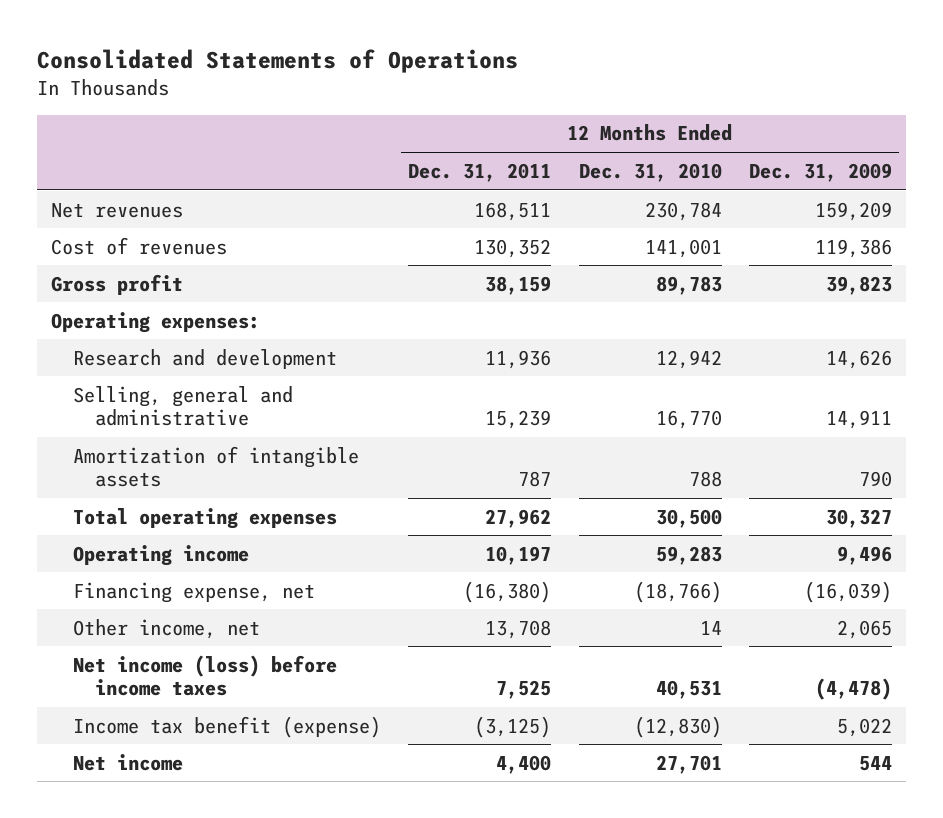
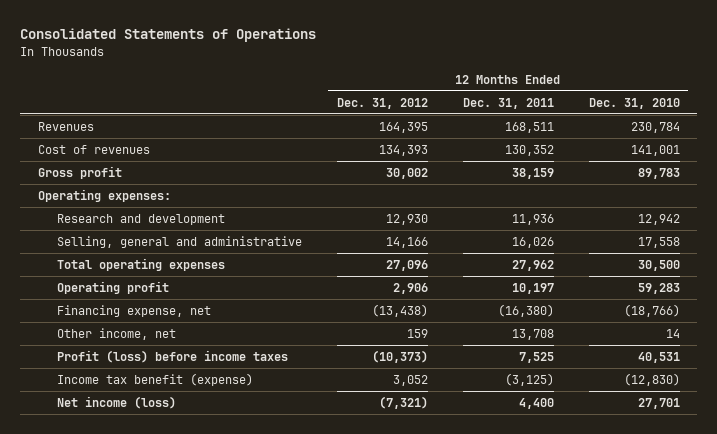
[749,162,893,182] Dec. 31, 2009 -> none
none -> [336,97,428,109] Dec. 31, 2012
[50,202,183,218] Net revenues -> [37,121,94,131] Revenues
[72,445,359,488] Amortization of intangible assets -> none
[485,410,552,430] 15,239 -> [511,236,554,248] 16,026
[655,410,722,430] 16,770 -> [637,236,680,248] 17,558
[72,544,249,566] Operating income -> [56,280,169,294] Operating profit
[72,654,337,697] Net income (loss) before income taxes -> [56,349,288,363] Profit (loss) before income taxes
[72,753,183,771] Net income -> [56,395,176,409] Net income (loss)

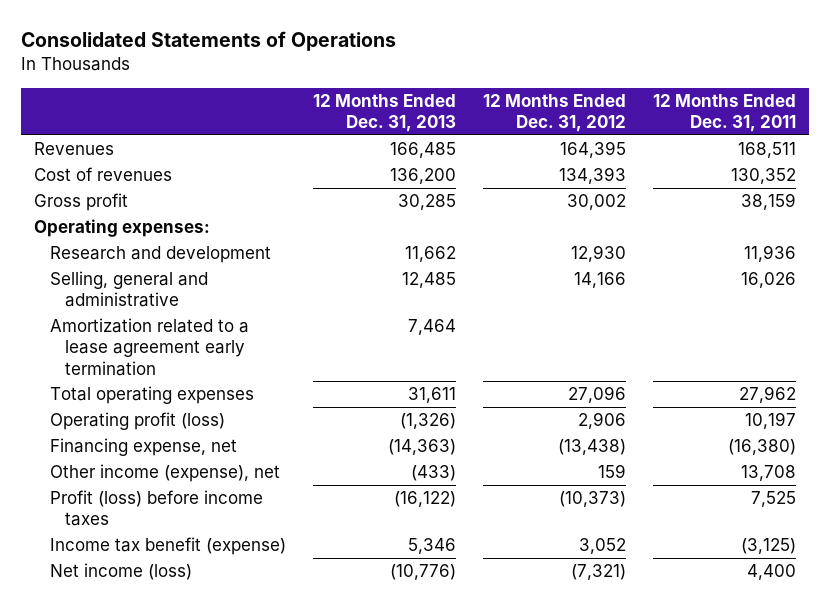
[588,97,680,109] Dec. 31, 2010 -> none
none -> [312,93,456,133] 12 Months Ended Dec. 31, 2013
none -> [49,318,249,376] Amortization related to a lease agreement early termination
[56,280,169,294] Operating profit -> [49,412,225,431] Operating profit (loss)
[56,327,176,340] Other income, net -> [49,464,280,483] Other income (expense), net

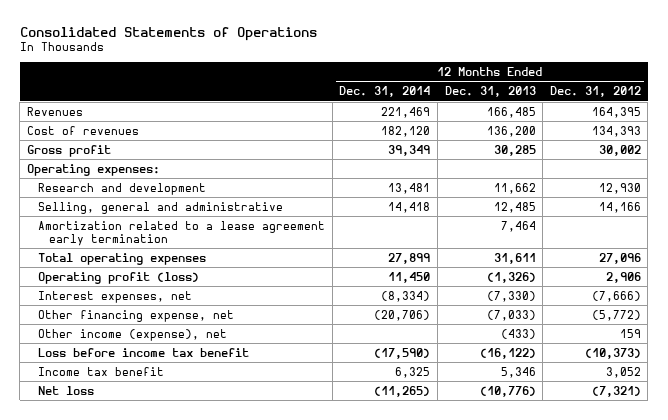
[652,93,796,133] 12 Months Ended Dec. 31, 2011 -> none
none -> [339,86,431,98] Dec. 31, 2014
none -> [38,290,193,303] Interest expenses, net
[49,438,237,457] Financing expense, net -> [38,309,235,322] Other financing expense, net
[387,439,456,456] (14,363) -> [486,309,536,321] (7,033)
[557,439,626,456] (13,438) -> [591,309,641,321] (5,772)
[49,490,263,527] Profit (loss) before income taxes -> [38,347,250,357] Loss before income tax benefit
[49,537,286,556] Income tax benefit (expense) -> [38,366,165,376] Income tax benefit
[49,563,192,581] Net income (loss) -> [38,385,95,395] Net loss

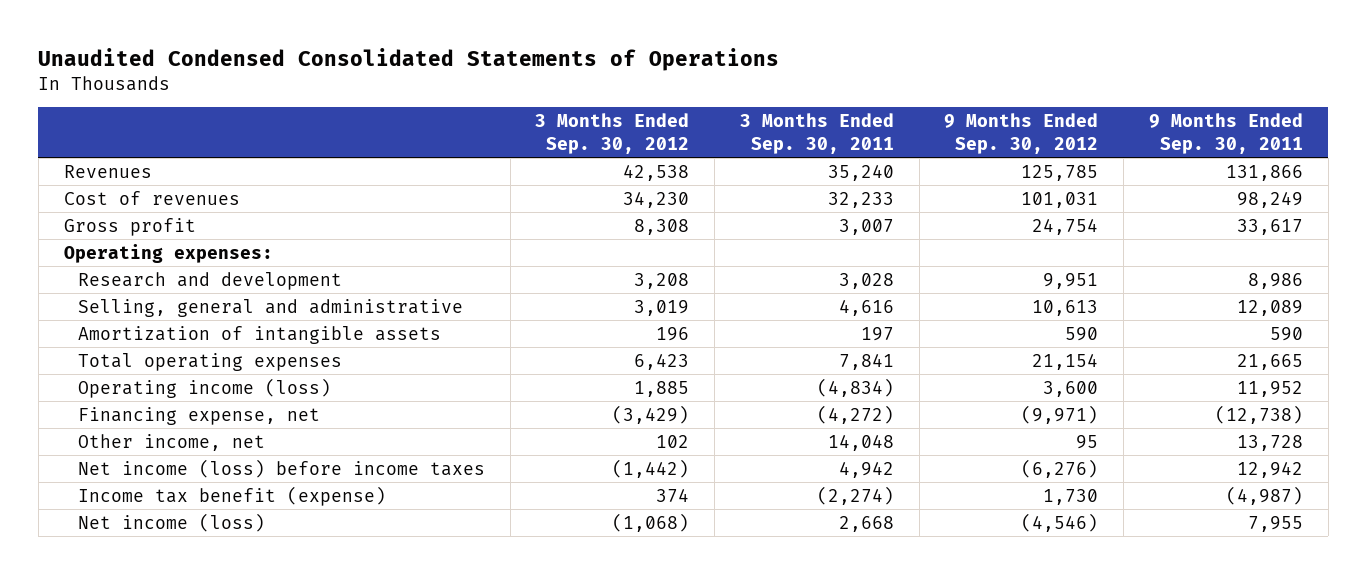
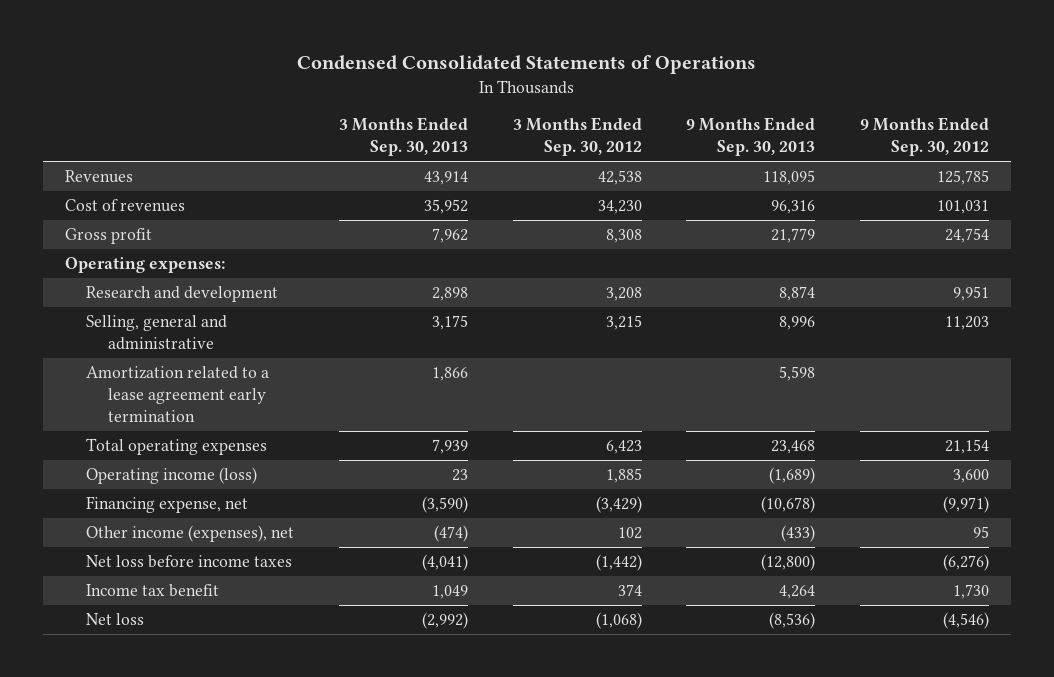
[38,47,780,71] Unaudited Condensed Consolidated Statements of Operations -> [296,55,756,75] Condensed Consolidated Statements of Operations
[739,112,894,154] 3 Months Ended Sep. 30, 2011 -> none
[1149,112,1304,154] 9 Months Ended Sep. 30, 2011 -> none
none -> [339,117,469,157] 3 Months Ended Sep. 30, 2013
none -> [686,117,816,157] 9 Months Ended Sep. 30, 2013
[77,325,441,344] Amortization of intangible assets -> none
[634,299,690,316] 3,019 -> [605,315,642,331] 3,215
[1032,299,1099,316] 10,613 -> [945,316,990,331] 11,203
none -> [86,366,270,423] Amortization related to a lease agreement early termination
[77,433,265,451] Other income, net -> [86,525,295,543] Other income (expenses), net
[77,458,485,478] Net income (loss) before income taxes -> [86,555,293,569] Net loss before income taxes
[77,485,386,506] Income tax benefit (expense) -> [86,584,220,598] Income tax benefit
[77,512,265,532] Net income (loss) -> [86,613,145,626] Net loss

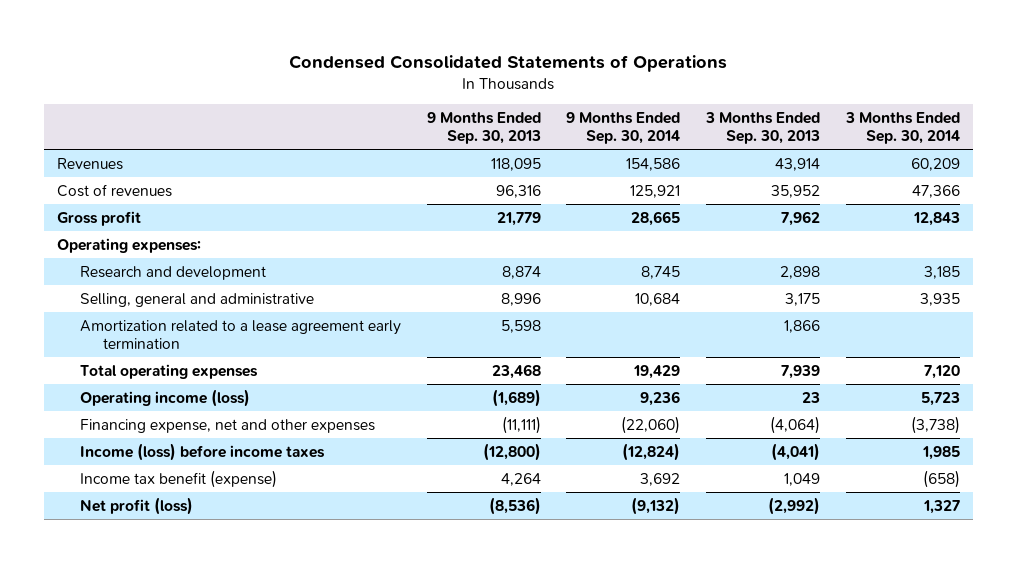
[512,117,642,157] 3 Months Ended Sep. 30, 2012 -> none
[860,117,990,157] 9 Months Ended Sep. 30, 2012 -> none
none -> [566,111,681,144] 9 Months Ended Sep. 30, 2014
none -> [845,111,961,144] 3 Months Ended Sep. 30, 2014
[86,525,295,543] Other income (expenses), net -> none
[86,496,249,514] Financing expense, net -> [79,418,375,433] Financing expense, net and other expenses
[422,496,469,514] (3,590) -> [770,415,821,434] (4,064)
[761,496,816,514] (10,678) -> [501,415,541,434] (11,111)
[86,555,293,569] Net loss before income taxes -> [79,442,325,461] Income (loss) before income taxes
[86,584,220,598] Income tax benefit -> [79,469,277,488] Income tax benefit (expense)
[86,613,145,626] Net loss -> [79,496,193,515] Net profit (loss)

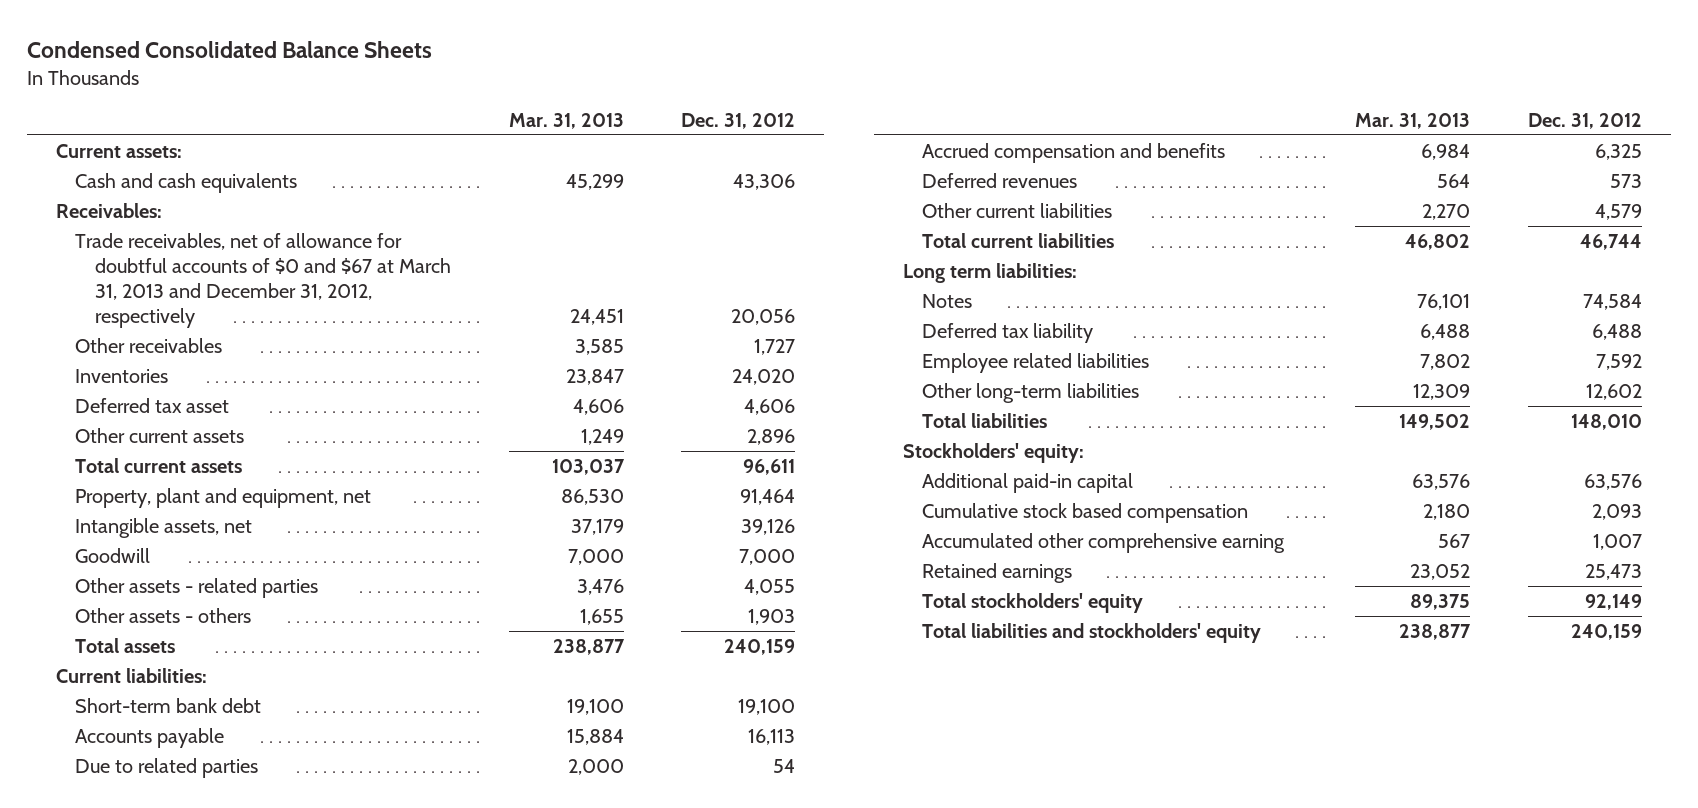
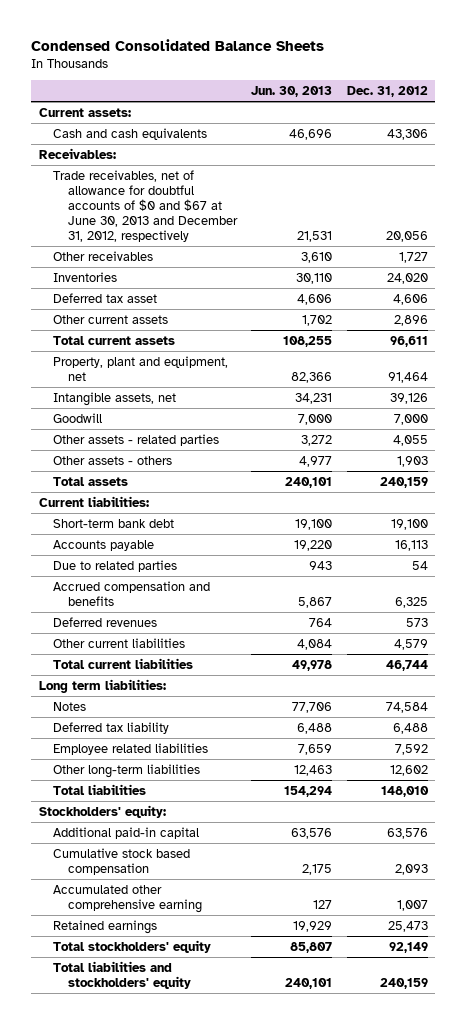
[508,112,624,129] Mar. 31, 2013 -> none
none -> [251,85,333,97] Jun. 30, 2013
[75,233,451,328] Trade receivables, net of allowance for doubtful accounts of $0 and $67 at March 31, 2013 and December 31, 2012, respectively -> [53,169,238,242] Trade receivables, net of allowance for doubtful accounts of $0 and $67 at June 30, 2013 and December 31, 2012, respectively

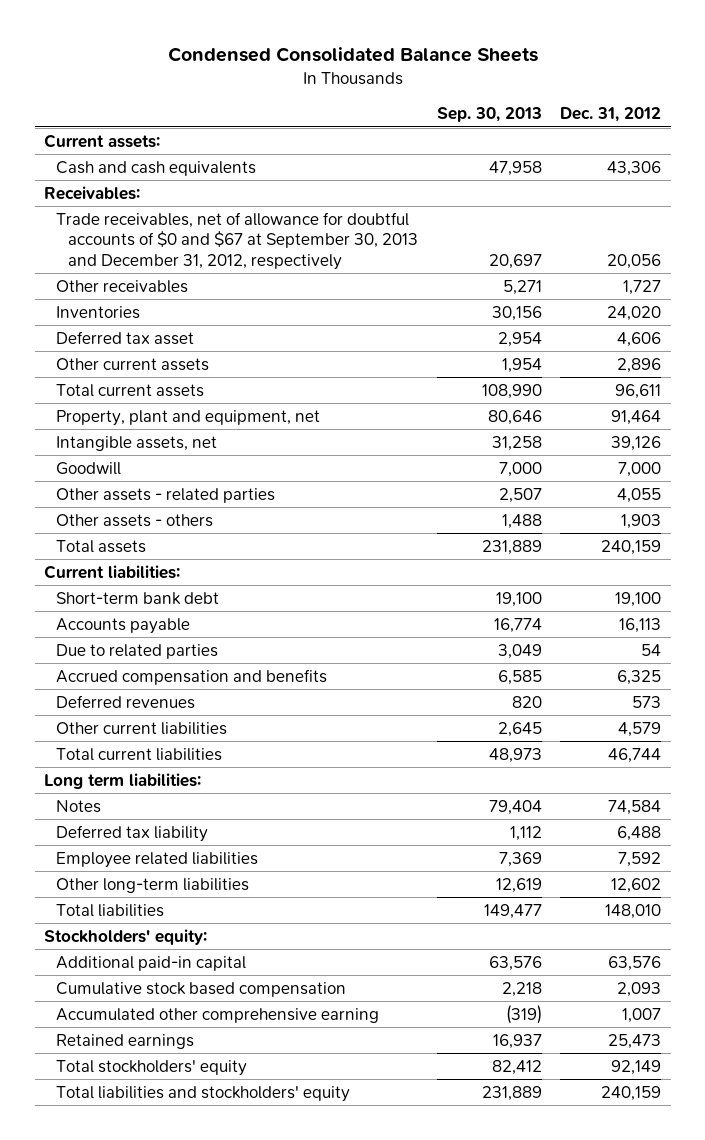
[251,85,333,97] Jun. 30, 2013 -> none
none -> [436,107,542,123] Sep. 30, 2013
[53,169,238,242] Trade receivables, net of allowance for doubtful accounts of $0 and $67 at June 30, 2013 and December 31, 2012, respectively -> [56,211,419,270] Trade receivables, net of allowance for doubtful accounts of $0 and $67 at September 30, 2013 and December 31, 2012, respectively

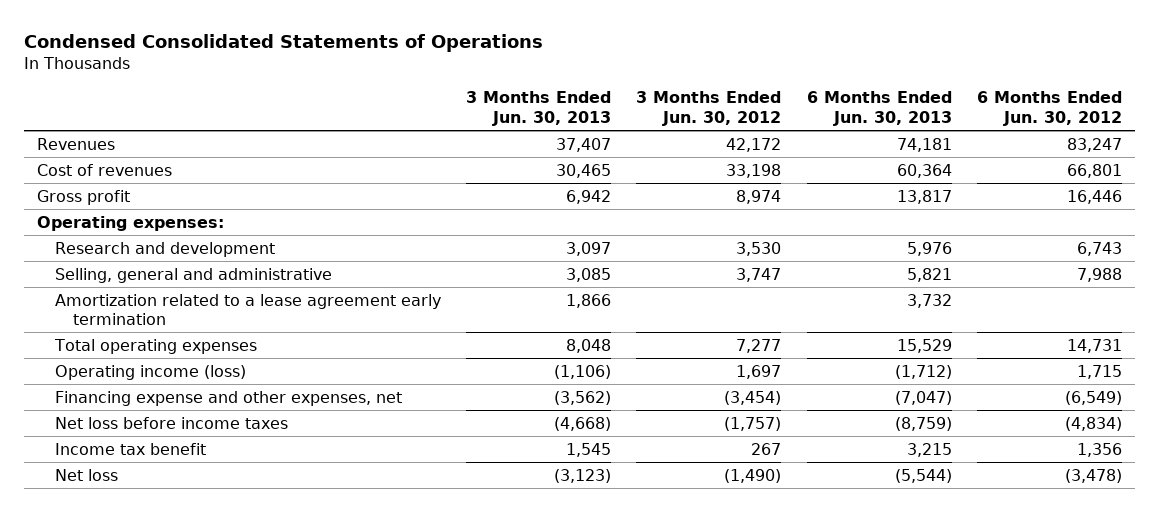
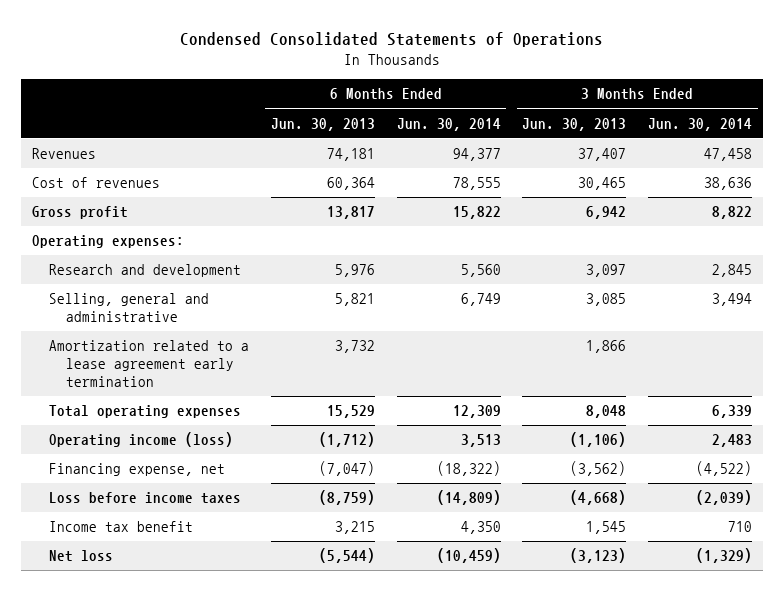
[636,91,782,126] 3 Months Ended Jun. 30, 2012 -> none
[976,91,1122,126] 6 Months Ended Jun. 30, 2012 -> none
none -> [396,117,501,131] Jun. 30, 2014
none -> [648,117,753,131] Jun. 30, 2014
[54,390,402,406] Financing expense and other expenses, net -> [48,463,225,477] Financing expense, net
[54,416,288,429] Net loss before income taxes -> [48,492,241,505] Loss before income taxes

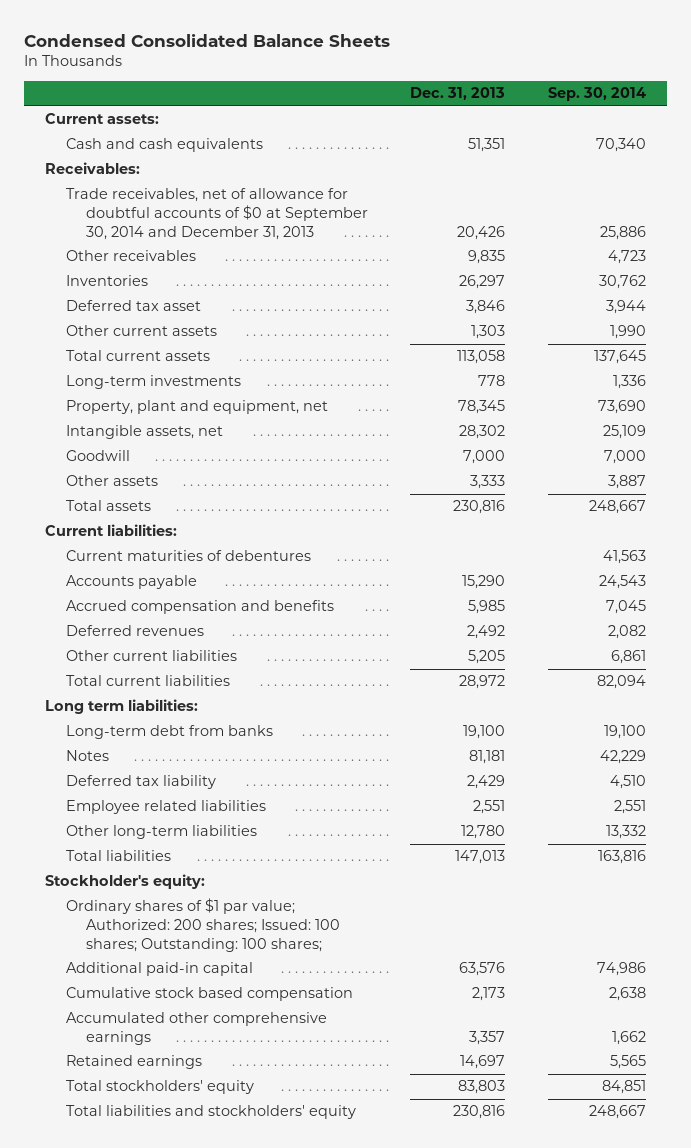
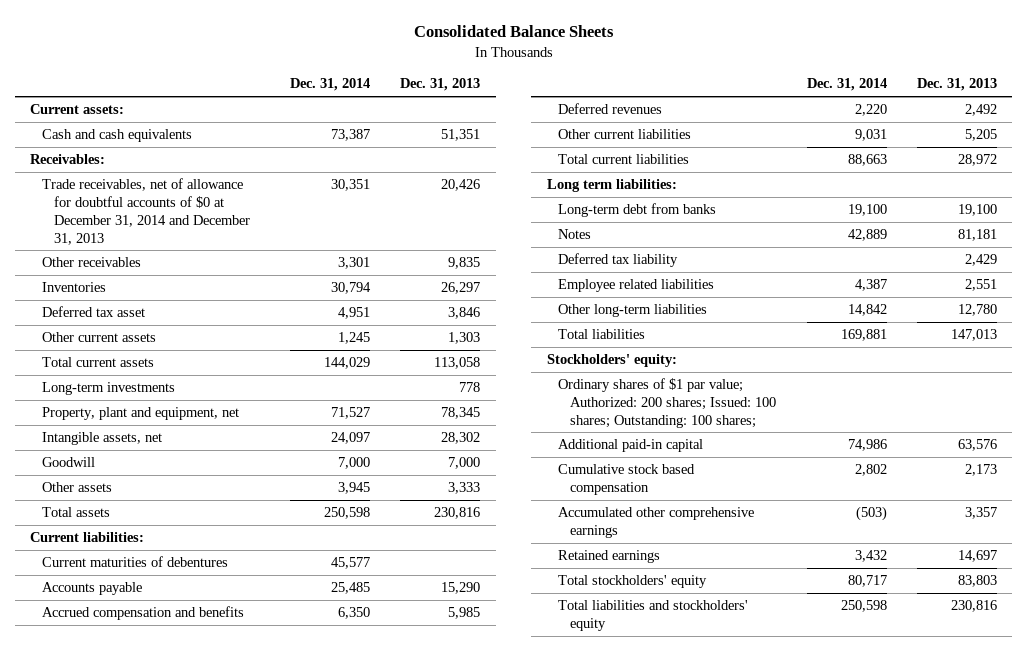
[23,33,390,47] Condensed Consolidated Balance Sheets -> [413,25,614,38] Consolidated Balance Sheets
[547,87,646,102] Sep. 30, 2014 -> none
none -> [290,78,371,92] Dec. 31, 2014
[65,188,369,240] Trade receivables, net of allowance for doubtful accounts of $0 at September 30, 2014 and December 31, 2013 -> [42,178,251,245] Trade receivables, net of allowance for doubtful accounts of $0 at December 31, 2014 and December 31, 2013
[45,874,206,890] Stockholder's equity: -> [546,354,677,368] Stockholders' equity:

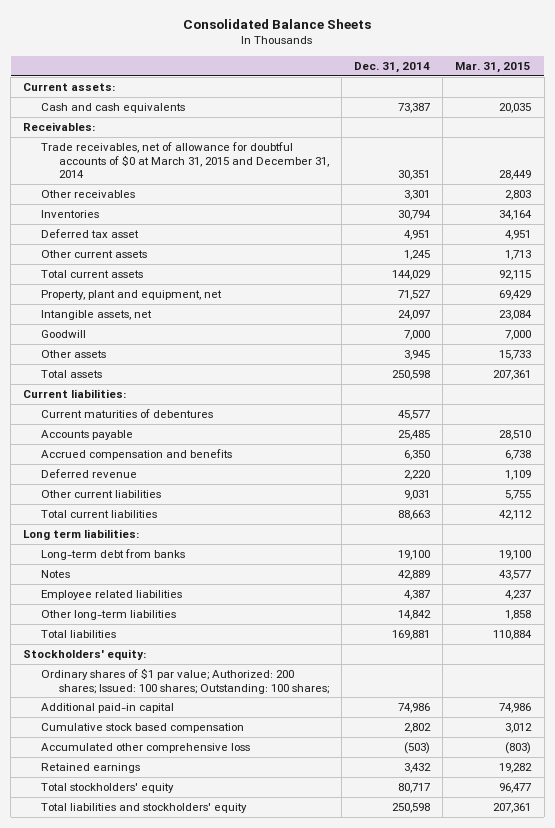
[400,78,481,92] Dec. 31, 2013 -> none
none -> [455,61,532,73] Mar. 31, 2015
[42,178,251,245] Trade receivables, net of allowance for doubtful accounts of $0 at December 31, 2014 and December 31, 2013 -> [41,142,329,178] Trade receivables, net of allowance for doubtful accounts of $0 at March 31, 2015 and December 31, 2014
[42,382,176,396] Long-term investments -> none
[558,103,663,115] Deferred revenues -> [41,469,138,479] Deferred revenue
[558,253,679,268] Deferred tax liability -> none
[558,507,755,538] Accumulated other comprehensive earnings -> [41,743,251,754] Accumulated other comprehensive loss

